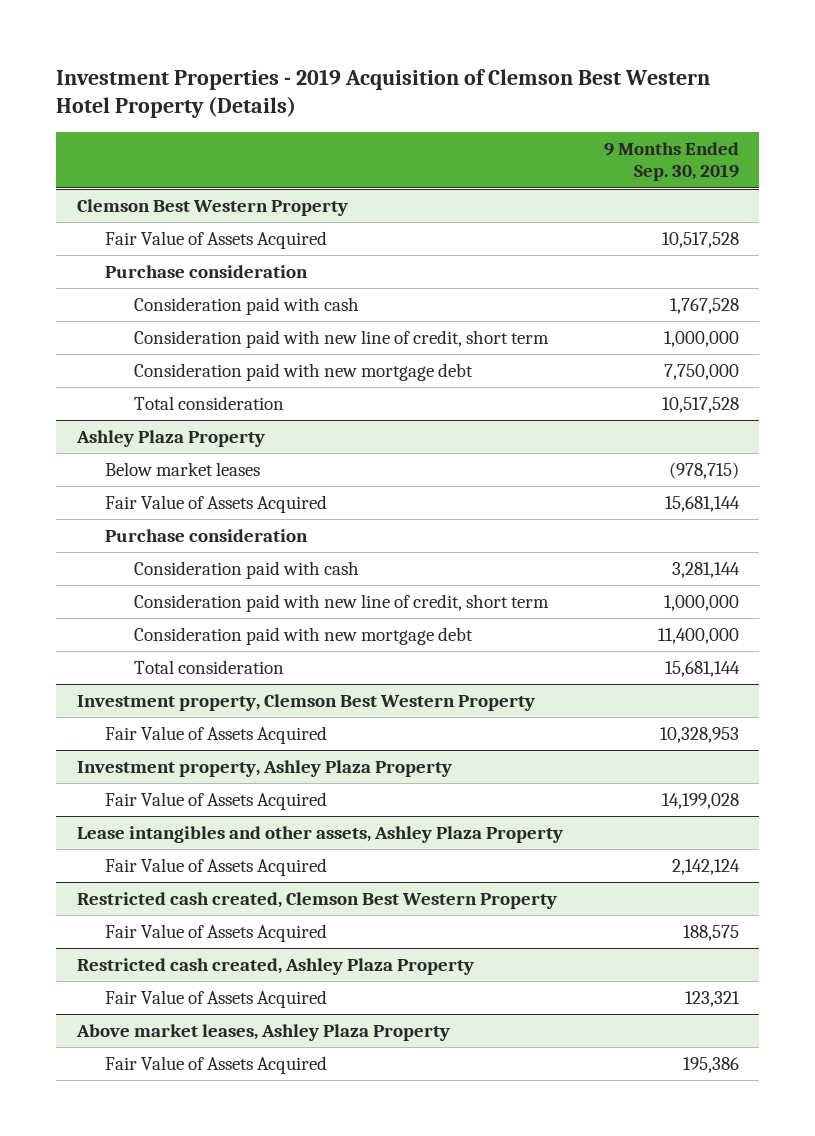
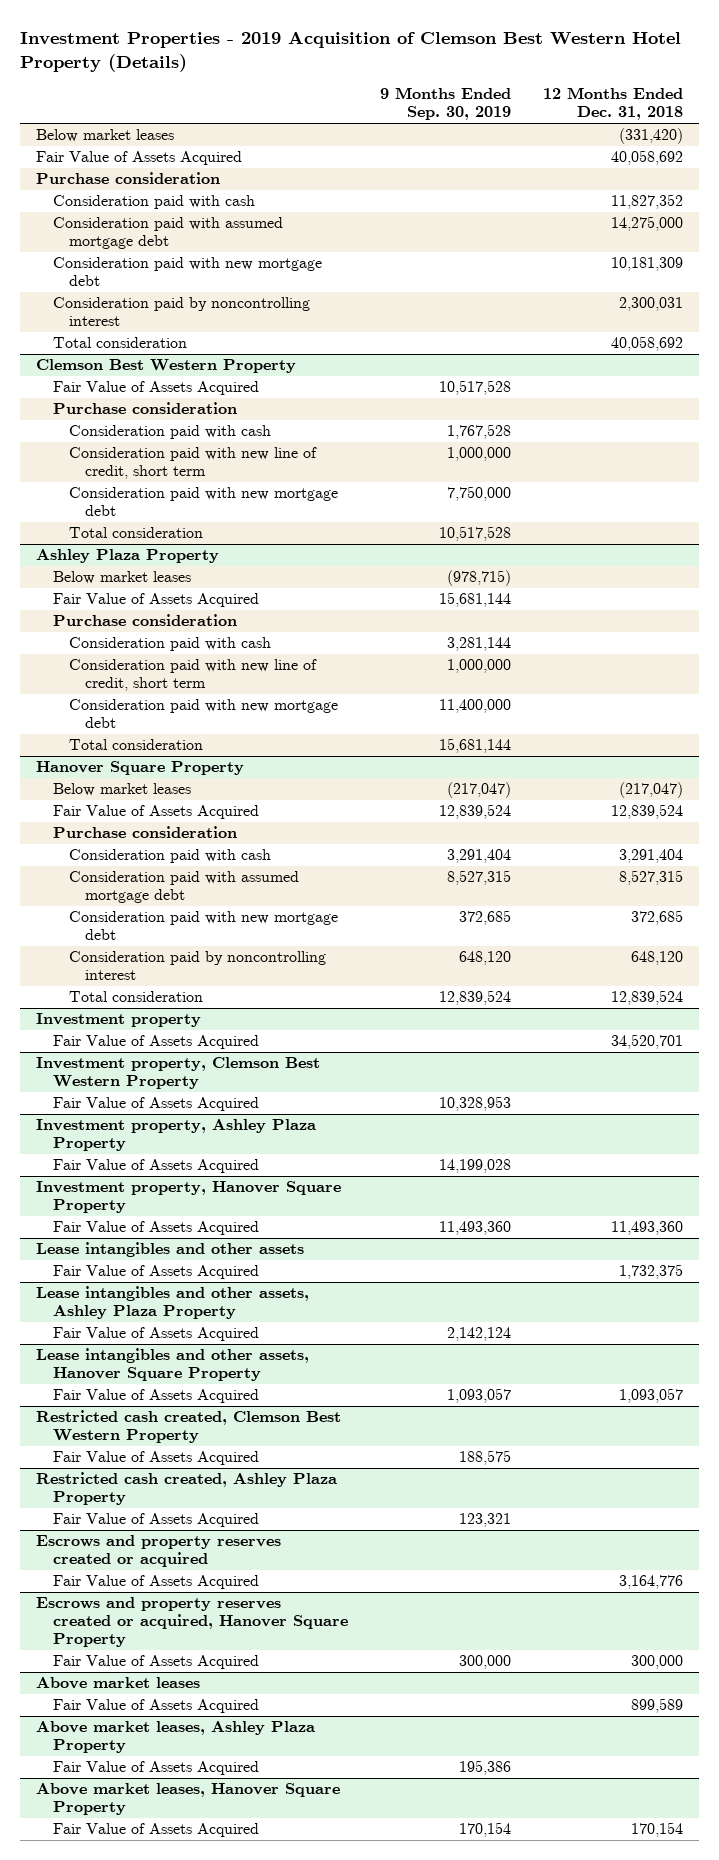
none -> [542,87,683,121] 12 Months Ended Dec. 31, 2018
none -> [36,129,175,143] Below market leases
none -> [36,151,243,166] Fair Value of Assets Acquired
none -> [36,172,221,185] Purchase consideration
none -> [52,195,255,210] Consideration paid with cash
none -> [52,217,283,250] Consideration paid with assumed mortgage debt
none -> [52,257,322,287] Consideration paid with new mortgage debt
none -> [52,297,310,327] Consideration paid by noncontrolling interest
none -> [52,337,187,349] Total consideration
none -> [36,761,245,776] Hanover Square Property
none -> [52,783,191,797] Below market leases
none -> [52,805,259,820] Fair Value of Assets Acquired
none -> [52,826,237,839] Purchase consideration
none -> [68,849,271,864] Consideration paid with cash
none -> [68,871,299,904] Consideration paid with assumed mortgage debt
none -> [68,911,338,941] Consideration paid with new mortgage debt
none -> [68,951,326,981] Consideration paid by noncontrolling interest
none -> [68,991,203,1003] Total consideration
none -> [36,1013,202,1028] Investment property
none -> [52,1035,259,1050] Fair Value of Assets Acquired
none -> [36,1181,342,1214] Investment property, Hanover Square Property
none -> [52,1221,259,1236] Fair Value of Assets Acquired
none -> [36,1242,305,1258] Lease intangibles and other assets
none -> [52,1265,259,1280] Fair Value of Assets Acquired
none -> [36,1348,310,1382] Lease intangibles and other assets, Hanover Square Property
none -> [52,1389,259,1404] Fair Value of Assets Acquired
none -> [36,1535,282,1568] Escrows and property reserves created or acquired
none -> [52,1575,259,1590] Fair Value of Assets Acquired
none -> [36,1597,348,1648] Escrows and property reserves created or acquired, Hanover Square Property
none -> [52,1655,259,1670] Fair Value of Assets Acquired
none -> [36,1677,201,1690] Above market leases
none -> [52,1699,259,1714] Fair Value of Assets Acquired
none -> [36,1783,341,1816] Above market leases, Hanover Square Property
none -> [52,1823,259,1838] Fair Value of Assets Acquired

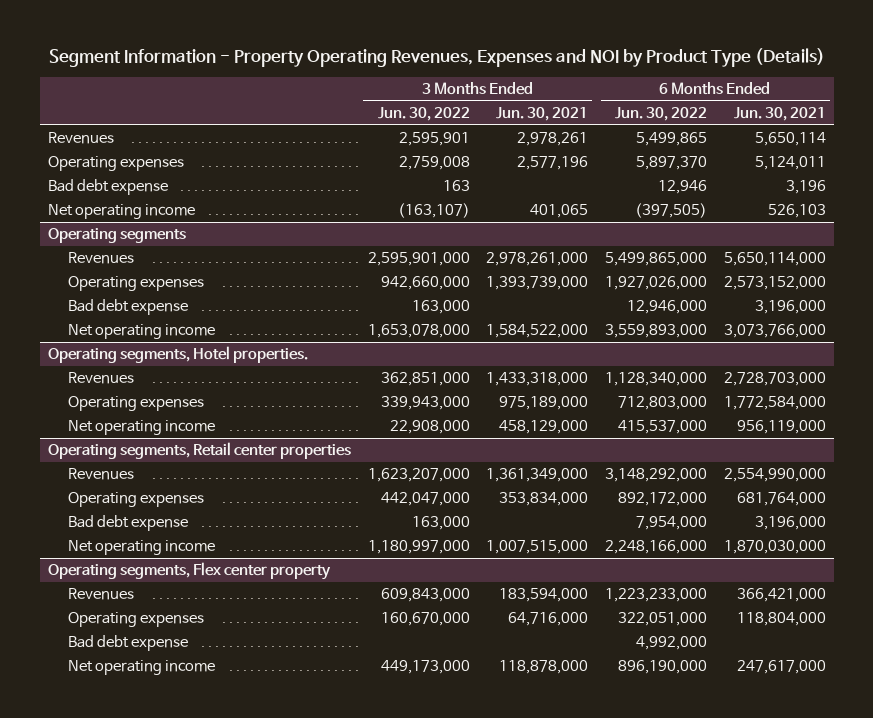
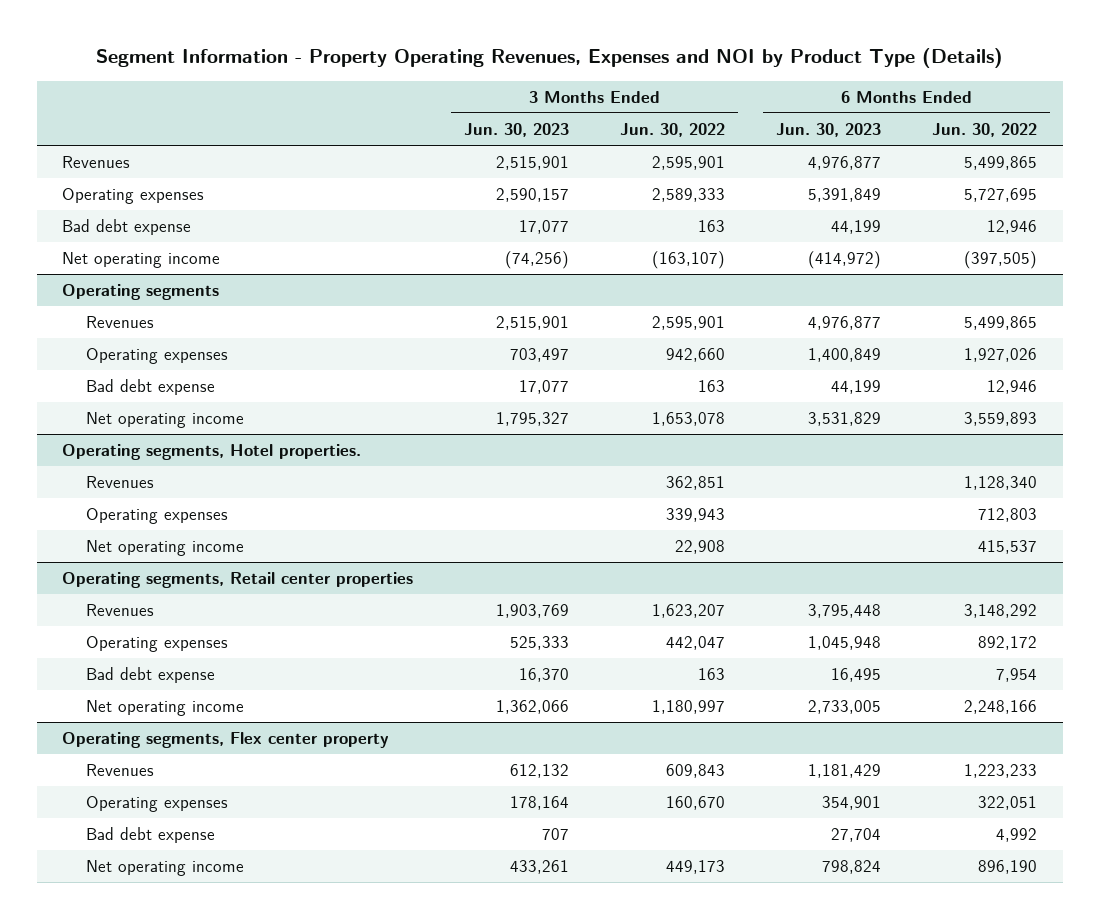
[496,107,589,122] Jun. 30, 2021 -> none
[733,107,826,122] Jun. 30, 2021 -> none
none -> [464,122,570,137] Jun. 30, 2023
none -> [776,122,882,137] Jun. 30, 2023
[398,156,470,171] 2,759,008 -> [652,188,726,203] 2,589,333
[635,156,707,171] 5,897,370 -> [964,188,1038,203] 5,727,695
[367,252,470,267] 2,595,901,000 -> [652,316,726,331] 2,595,901
[604,252,707,267] 5,499,865,000 -> [964,316,1038,331] 5,499,865
[380,276,470,291] 942,660,000 -> [666,348,726,363] 942,660
[604,276,707,291] 1,927,026,000 -> [964,348,1038,363] 1,927,026
[411,300,470,315] 163,000 -> [698,380,726,393] 163
[626,300,707,315] 12,946,000 -> [987,380,1038,395] 12,946
[367,324,470,339] 1,653,078,000 -> [652,412,726,427] 1,653,078
[604,324,707,339] 3,559,893,000 -> [964,412,1038,427] 3,559,893
[380,372,470,387] 362,851,000 -> [666,476,726,491] 362,851
[604,372,707,387] 1,128,340,000 -> [964,476,1038,491] 1,128,340
[380,396,470,411] 339,943,000 -> [666,508,726,523] 339,943
[617,396,707,411] 712,803,000 -> [978,508,1038,523] 712,803
[389,420,470,435] 22,908,000 -> [675,540,726,555] 22,908
[617,420,707,435] 415,537,000 -> [978,540,1038,555] 415,537
[367,468,470,483] 1,623,207,000 -> [652,604,726,619] 1,623,207
[604,468,707,483] 3,148,292,000 -> [964,604,1038,619] 3,148,292
[380,492,470,507] 442,047,000 -> [666,636,726,651] 442,047
[617,492,707,507] 892,172,000 -> [978,636,1038,651] 892,172
[411,516,470,531] 163,000 -> [698,668,726,681] 163
[635,516,707,531] 7,954,000 -> [996,668,1038,683] 7,954
[367,540,470,555] 1,180,997,000 -> [652,700,726,715] 1,180,997
[604,540,707,555] 2,248,166,000 -> [964,700,1038,715] 2,248,166
[380,588,470,603] 609,843,000 -> [666,764,726,779] 609,843
[604,588,707,603] 1,223,233,000 -> [964,764,1038,779] 1,223,233
[380,612,470,627] 160,670,000 -> [666,796,726,811] 160,670
[617,612,707,627] 322,051,000 -> [978,796,1038,811] 322,051
[635,636,707,651] 4,992,000 -> [996,828,1038,843] 4,992
[380,660,470,675] 449,173,000 -> [666,860,726,875] 449,173
[617,660,707,675] 896,190,000 -> [978,860,1038,875] 896,190

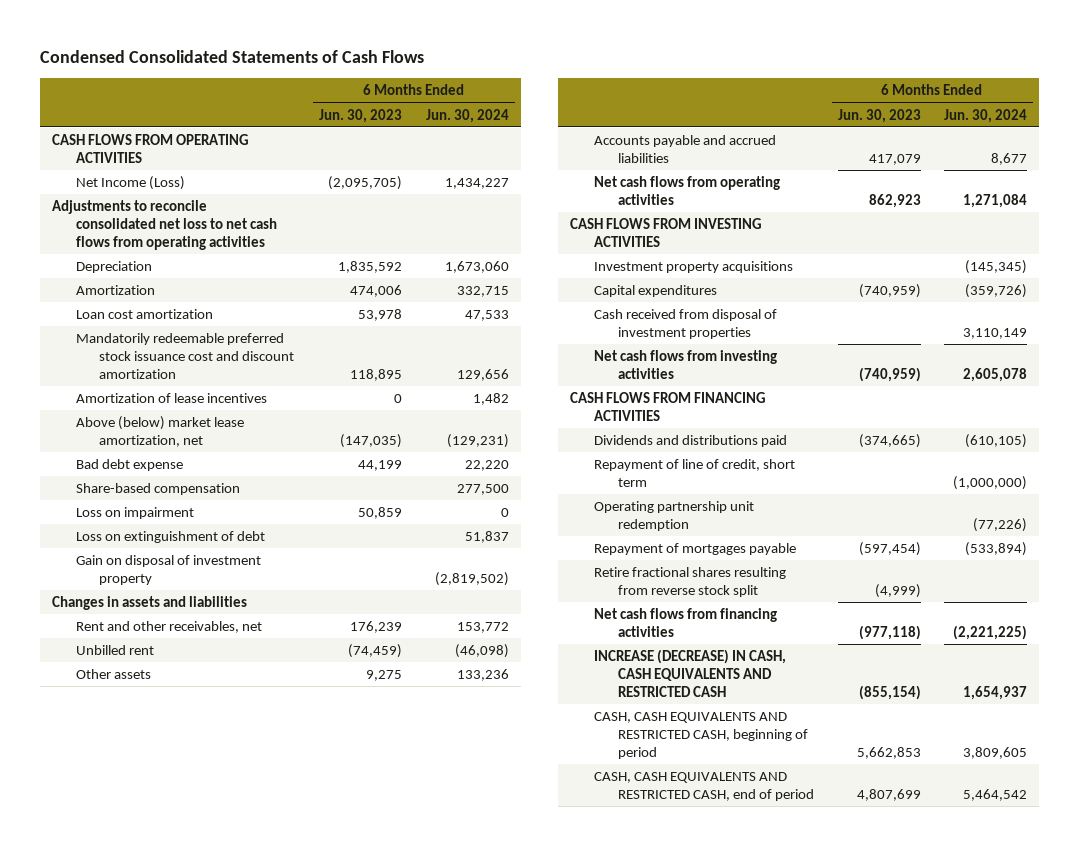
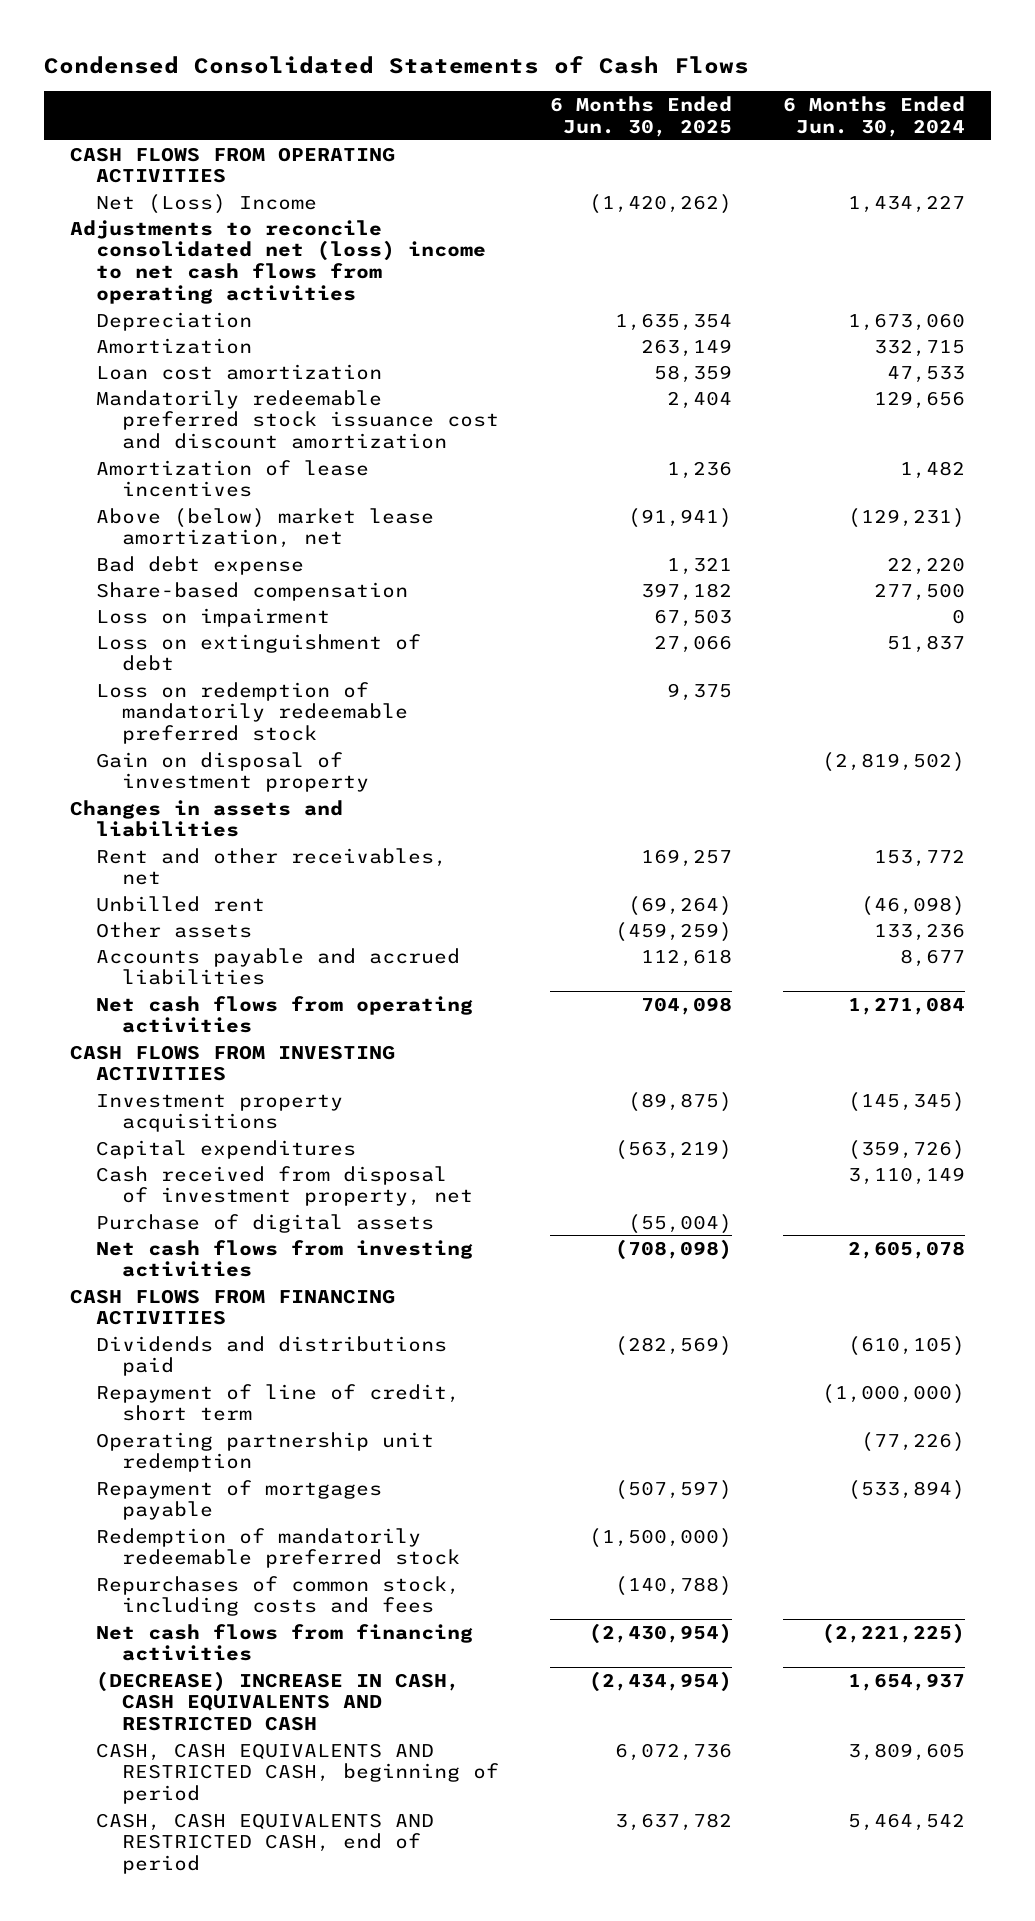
[319,108,403,123] Jun. 30, 2023 -> none
none -> [549,96,732,137] 6 Months Ended Jun. 30, 2025
[75,176,185,191] Net Income (Loss) -> [95,193,317,214] Net (Loss) Income
[51,200,277,250] Adjustments to reconcile consolidated net loss to net cash flows from operating activities -> [69,219,486,305] Adjustments to reconcile consolidated net (loss) income to net cash flows from operating activities
none -> [95,681,408,745] Loss on redemption of mandatorily redeemable preferred stock
[594,309,778,339] Cash received from disposal of investment properties -> [95,1165,473,1207] Cash received from disposal of investment property, net
none -> [95,1213,434,1233] Purchase of digital assets
[594,567,787,597] Retire fractional shares resulting from reverse stock split -> none
none -> [95,1527,460,1569] Redemption of mandatorily redeemable preferred stock
none -> [95,1575,460,1617] Repurchases of common stock, including costs and fees
[594,649,787,697] INCREASE (DECREASE) IN CASH, CASH EQUIVALENTS AND RESTRICTED CASH -> [95,1670,460,1732] (DECREASE) INCREASE IN CASH, CASH EQUIVALENTS AND RESTRICTED CASH

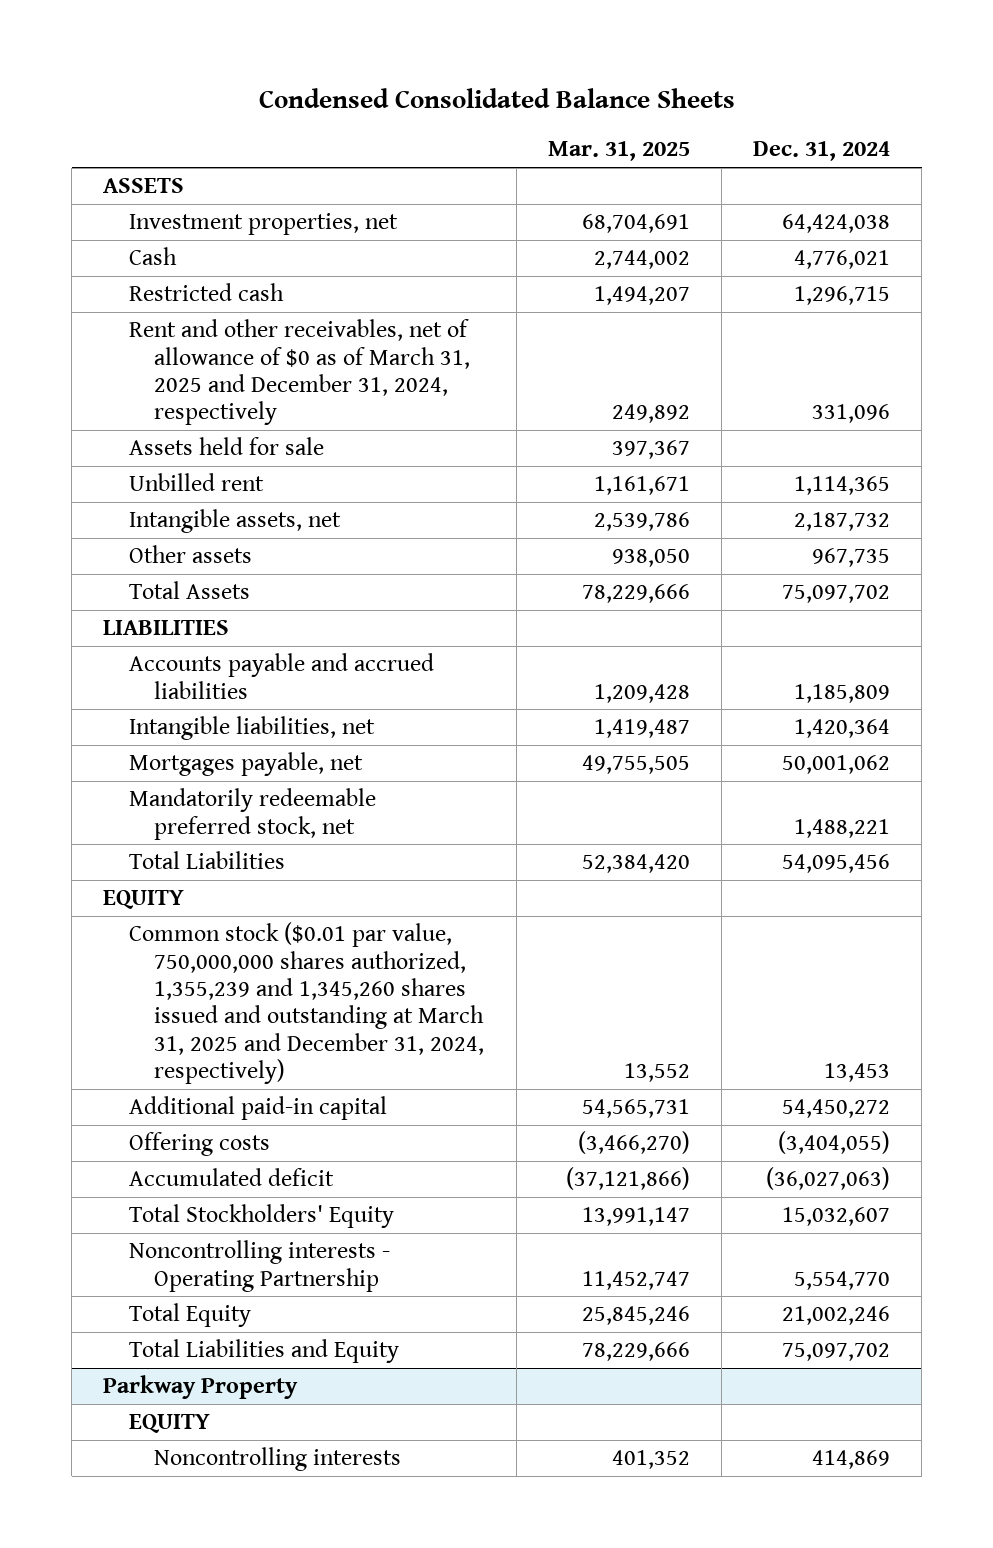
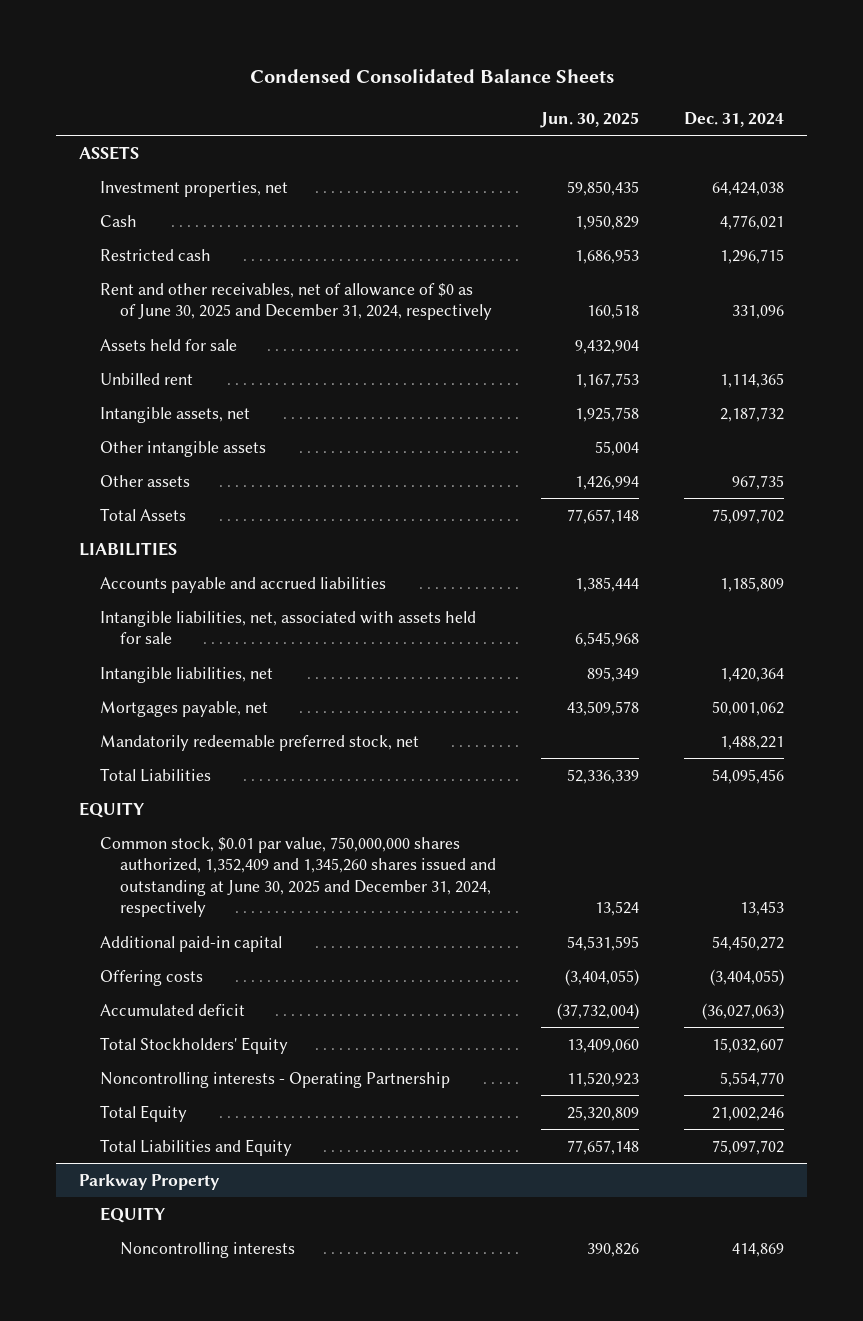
[547,141,690,162] Mar. 31, 2025 -> none
none -> [540,111,640,128] Jun. 30, 2025
[128,319,471,426] Rent and other receivables, net of allowance of $0 as of March 31, 2025 and December 31, 2024, respectively -> [99,282,493,321] Rent and other receivables, net of allowance of $0 as of June 30, 2025 and December 31, 2024, respectively
none -> [99,440,266,457] Other intangible assets
none -> [99,610,476,645] Intangible liabilities, net, associated with assets held for sale
[128,922,485,1085] Common stock ($0.01 par value, 750,000,000 shares authorized, 1,355,239 and 1,345,260 shares issued and outstanding at March 31, 2025 and December 31, 2024, respectively) -> [99,836,497,918] Common stock, $0.01 par value, 750,000,000 shares authorized, 1,352,409 and 1,345,260 shares issued and outstanding at June 30, 2025 and December 31, 2024, respectively

